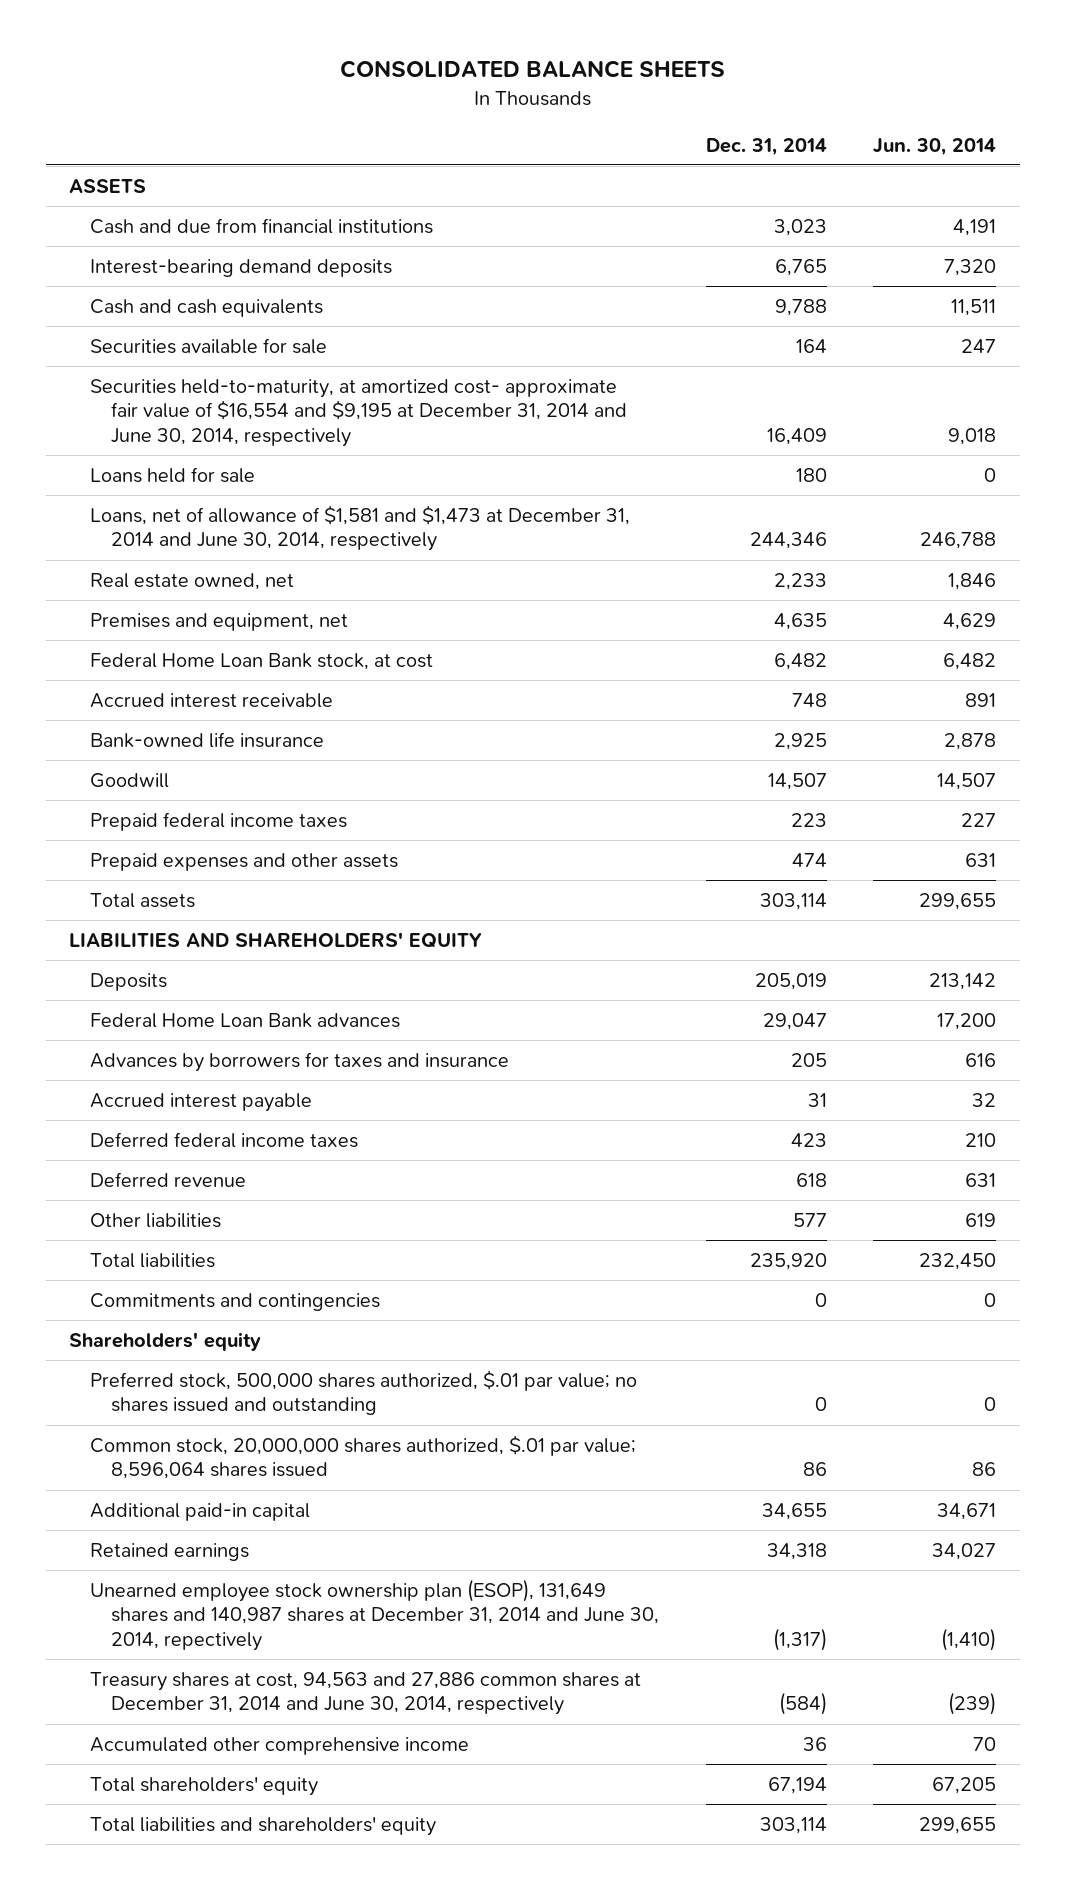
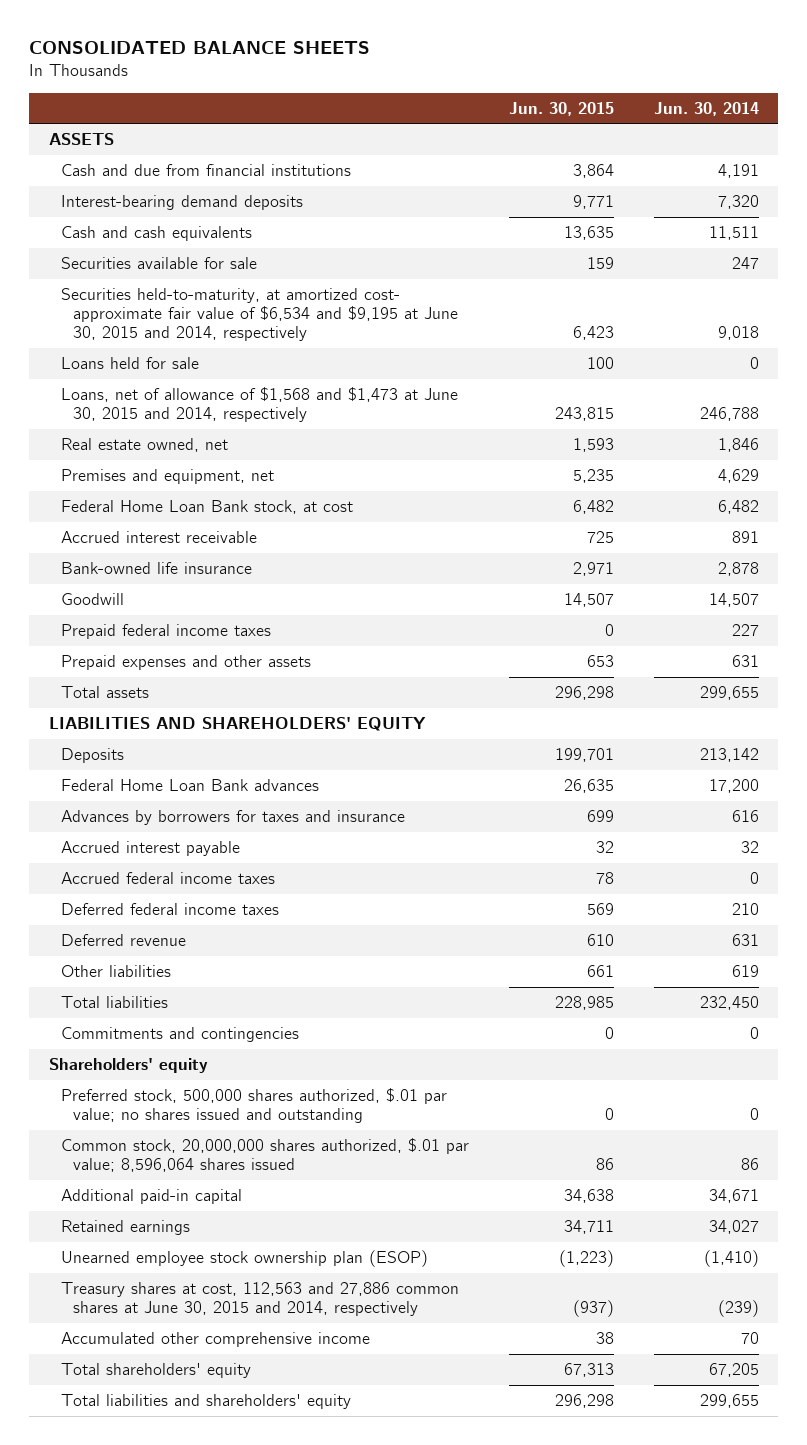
[705,137,827,156] Dec. 31, 2014 -> none
none -> [508,101,614,116] Jun. 30, 2015
[90,378,627,447] Securities held-to-maturity, at amortized cost- approximate fair value of $16,554 and $9,195 at December 31, 2014 and June 30, 2014, respectively -> [60,287,459,342] Securities held-to-maturity, at amortized cost- approximate fair value of $6,534 and $9,195 at June 30, 2015 and 2014, respectively
[90,504,631,552] Loans, net of allowance of $1,581 and $1,473 at December 31, 2014 and June 30, 2014, respectively -> [60,386,458,423] Loans, net of allowance of $1,568 and $1,473 at June 30, 2015 and 2014, respectively
none -> [60,871,275,884] Accrued federal income taxes
[90,1578,659,1651] Unearned employee stock ownership plan (ESOP), 131,649 shares and 140,987 shares at December 31, 2014 and June 30, 2014, repectively -> [60,1249,428,1267] Unearned employee stock ownership plan (ESOP)
[90,1671,642,1716] Treasury shares at cost, 94,563 and 27,886 common shares at December 31, 2014 and June 30, 2014, respectively -> [60,1281,459,1317] Treasury shares at cost, 112,563 and 27,886 common shares at June 30, 2015 and 2014, respectively

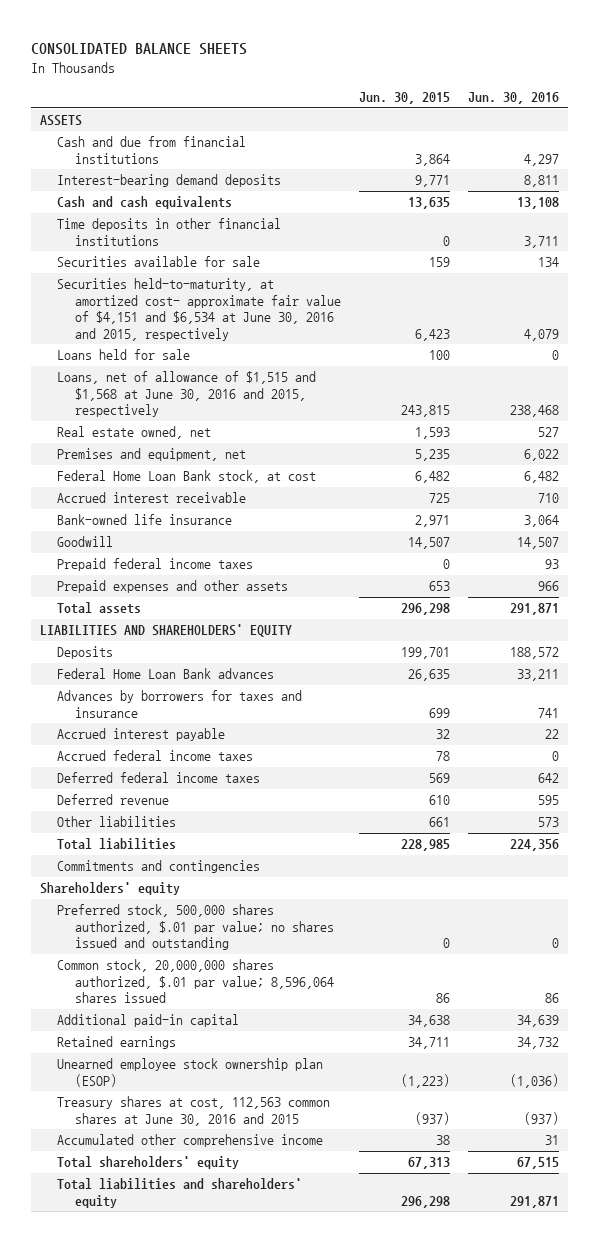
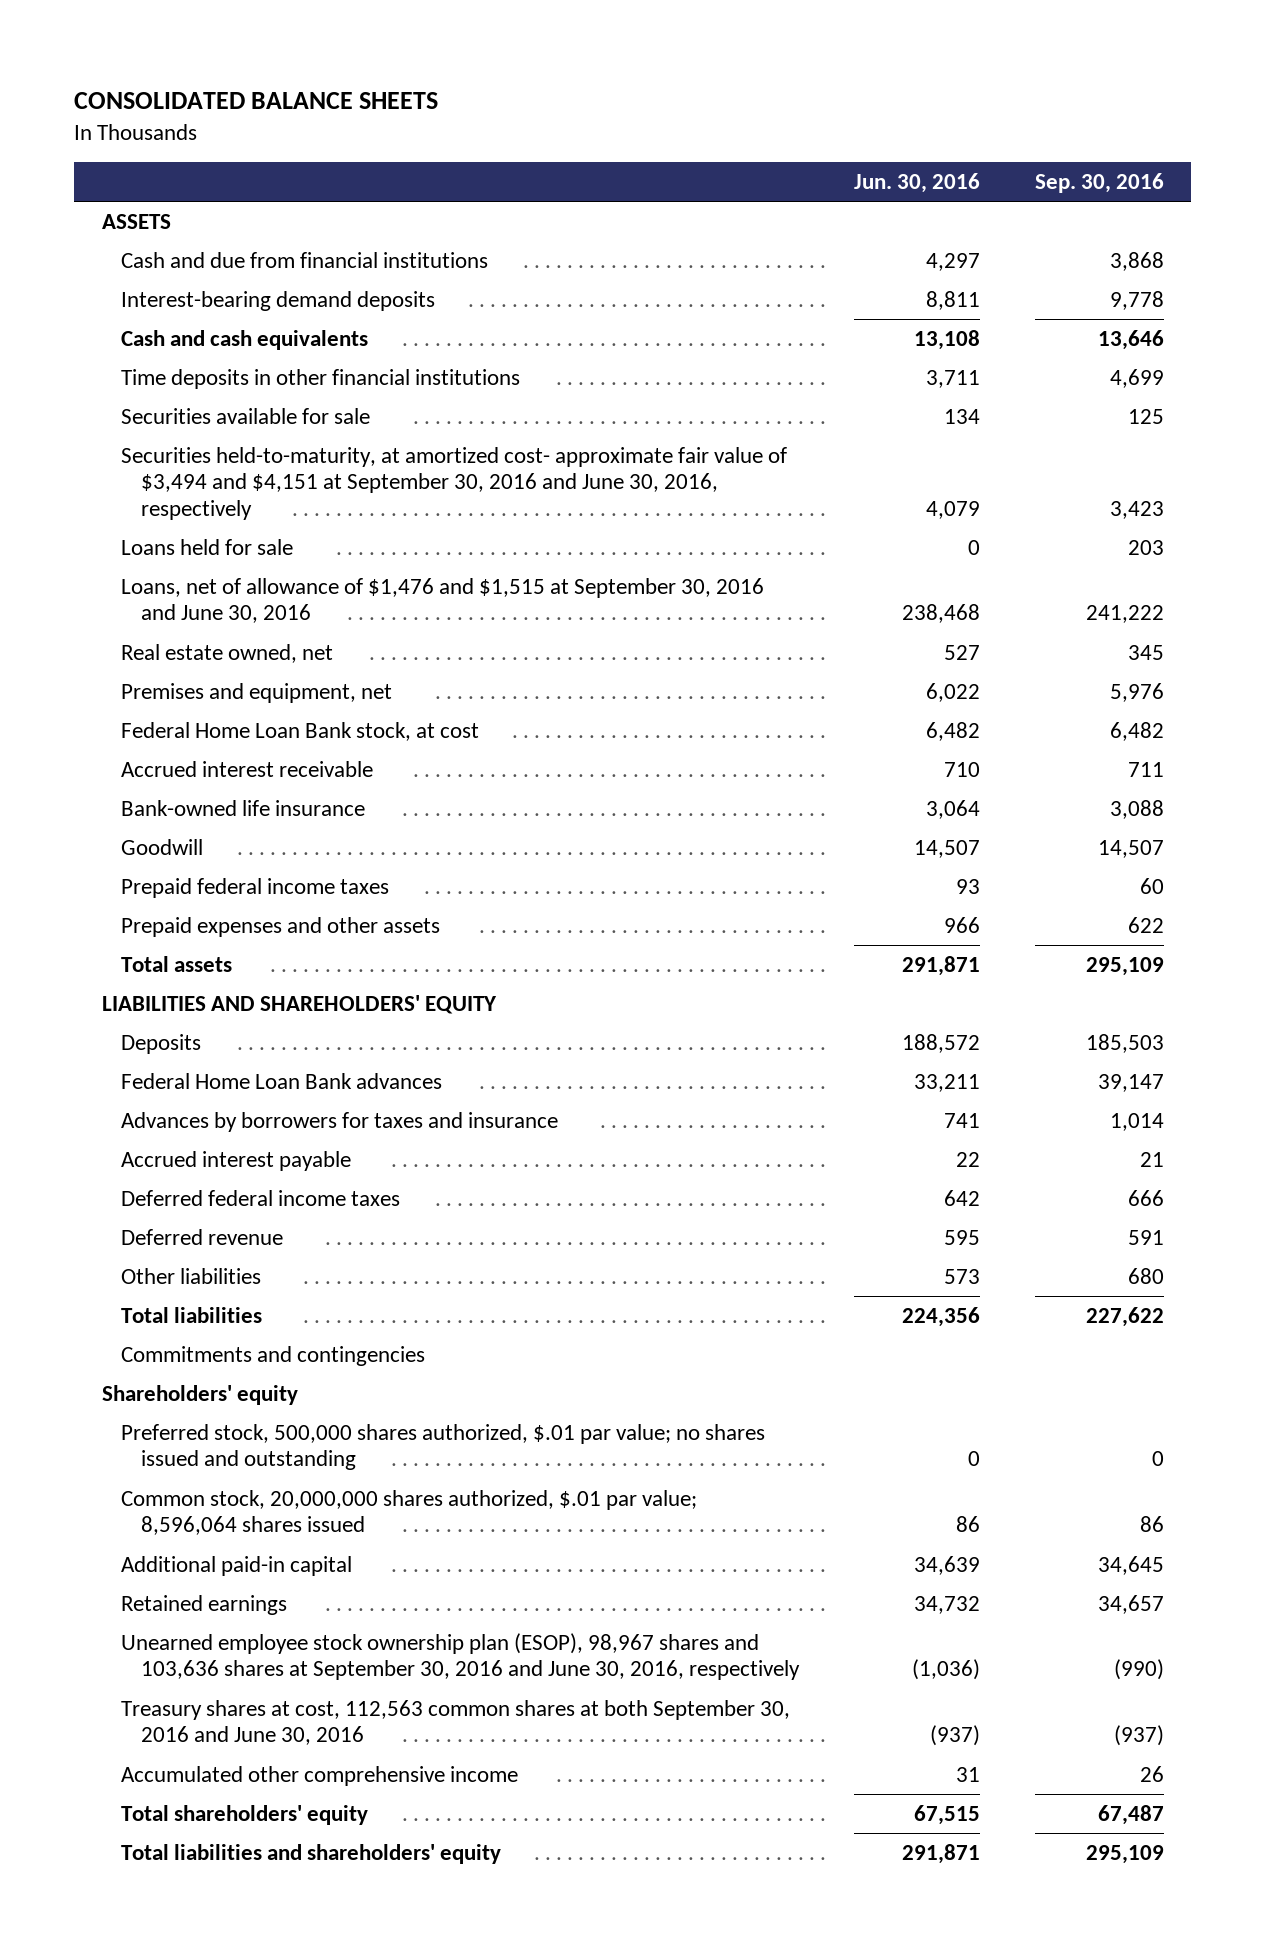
[358,92,450,105] Jun. 30, 2015 -> none
none -> [1034,172,1164,193] Sep. 30, 2016
[57,278,341,341] Securities held-to-maturity, at amortized cost- approximate fair value of $4,151 and $6,534 at June 30, 2016 and 2015, respectively -> [121,446,788,520] Securities held-to-maturity, at amortized cost- approximate fair value of $3,494 and $4,151 at September 30, 2016 and June 30, 2016, respectively
[57,371,317,418] Loans, net of allowance of $1,515 and $1,568 at June 30, 2016 and 2015, respectively -> [121,577,765,624] Loans, net of allowance of $1,476 and $1,515 at September 30, 2016 and June 30, 2016
[57,750,254,762] Accrued federal income taxes -> none
[57,1058,324,1087] Unearned employee stock ownership plan (ESOP) -> [121,1632,800,1681] Unearned employee stock ownership plan (ESOP), 98,967 shares and 103,636 shares at September 30, 2016 and June 30, 2016, respectively
[57,1096,331,1126] Treasury shares at cost, 112,563 common shares at June 30, 2016 and 2015 -> [121,1699,791,1746] Treasury shares at cost, 112,563 common shares at both September 30, 2016 and June 30, 2016

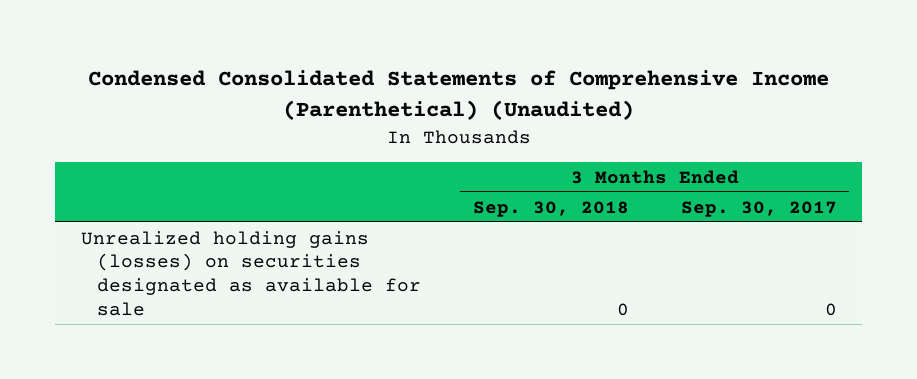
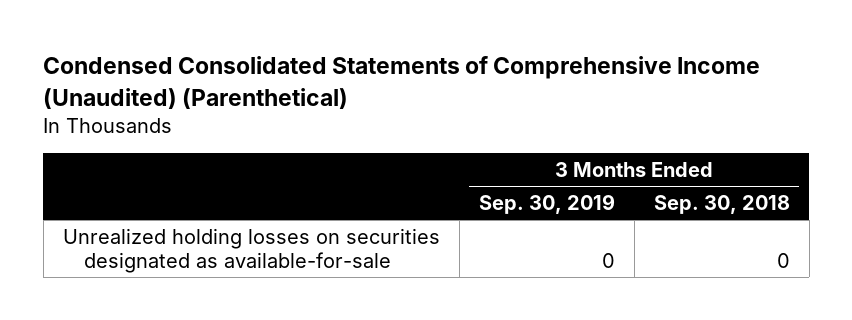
[87,70,829,120] Condensed Consolidated Statements of Comprehensive Income (Parenthetical) (Unaudited) -> [43,56,761,109] Condensed Consolidated Statements of Comprehensive Income (Unaudited) (Parenthetical)
[680,200,837,217] Sep. 30, 2017 -> none
none -> [478,194,615,215] Sep. 30, 2019
[80,230,422,316] Unrealized holding gains (losses) on securities designated as available for sale -> [62,227,440,273] Unrealized holding losses on securities designated as available-for-sale

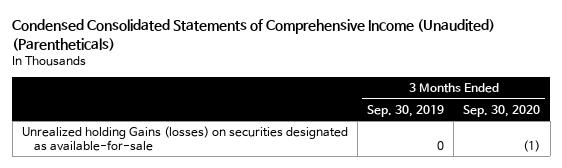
[43,56,761,109] Condensed Consolidated Statements of Comprehensive Income (Unaudited) (Parenthetical) -> [12,19,496,51] Condensed Consolidated Statements of Comprehensive Income (Unaudited) (Parentheticals)
[653,195,790,215] Sep. 30, 2018 -> none
none -> [463,104,541,117] Sep. 30, 2020
[62,227,440,273] Unrealized holding losses on securities designated as available-for-sale -> [21,126,348,151] Unrealized holding Gains (losses) on securities designated as available-for-sale

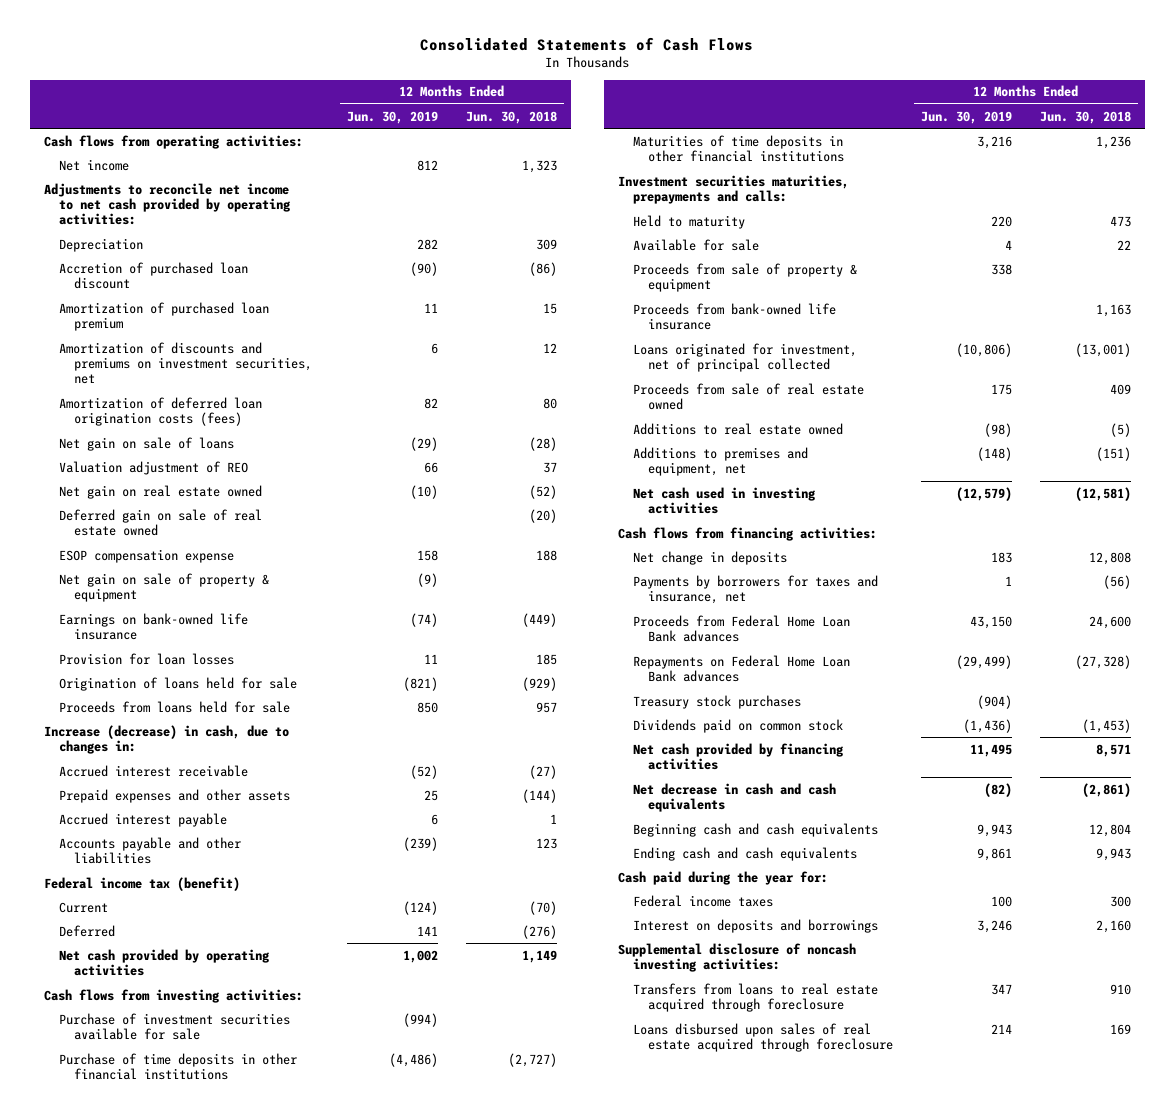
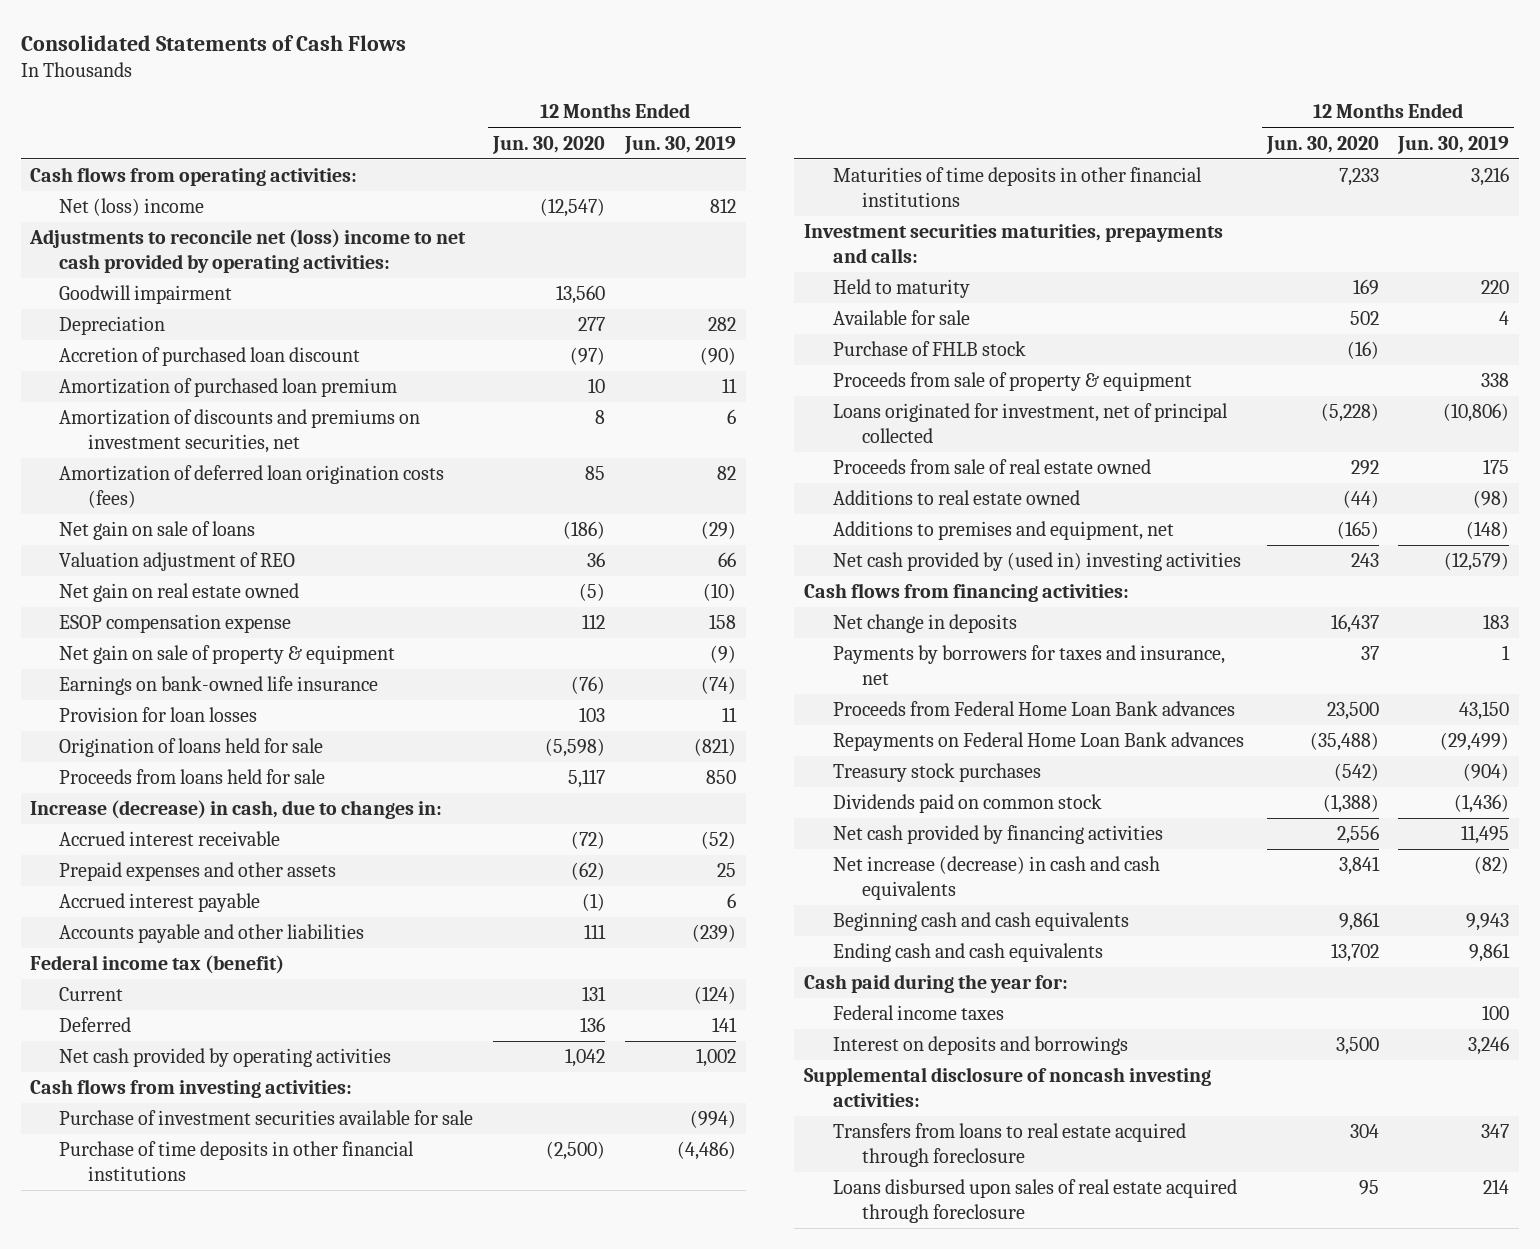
[466,110,558,124] Jun. 30, 2018 -> none
none -> [492,135,606,154] Jun. 30, 2020
[58,158,129,171] Net income -> [59,198,205,217] Net (loss) income
[43,182,291,226] Adjustments to reconcile net income to net cash provided by operating activities: -> [29,229,467,273] Adjustments to reconcile net (loss) income to net cash provided by operating activities:
none -> [59,285,233,305] Goodwill impairment
[58,508,262,536] Deferred gain on sale of real estate owned -> none
none -> [832,341,1026,357] Purchase of FHLB stock
[632,302,836,330] Proceeds from bank-owned life insurance -> none
[632,486,816,514] Net cash used in investing activities -> [832,552,1241,572] Net cash provided by (used in) investing activities
[632,782,836,812] Net decrease in cash and cash equivalents -> [832,856,1160,900] Net increase (decrease) in cash and cash equivalents

